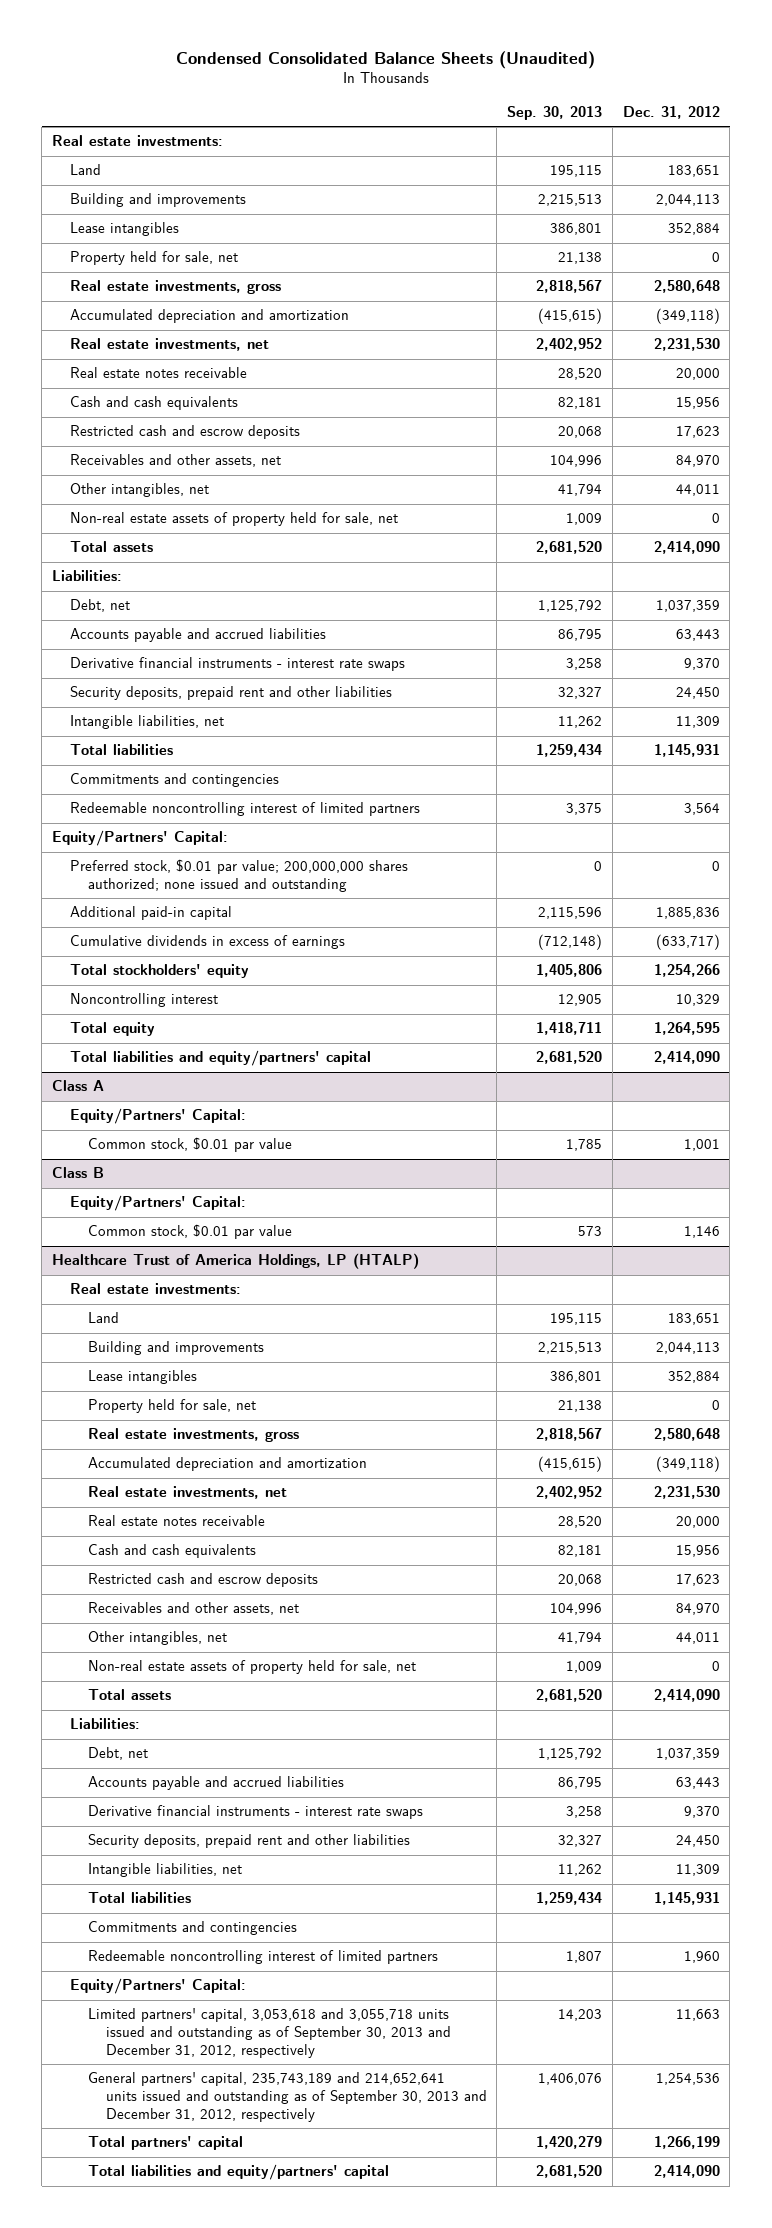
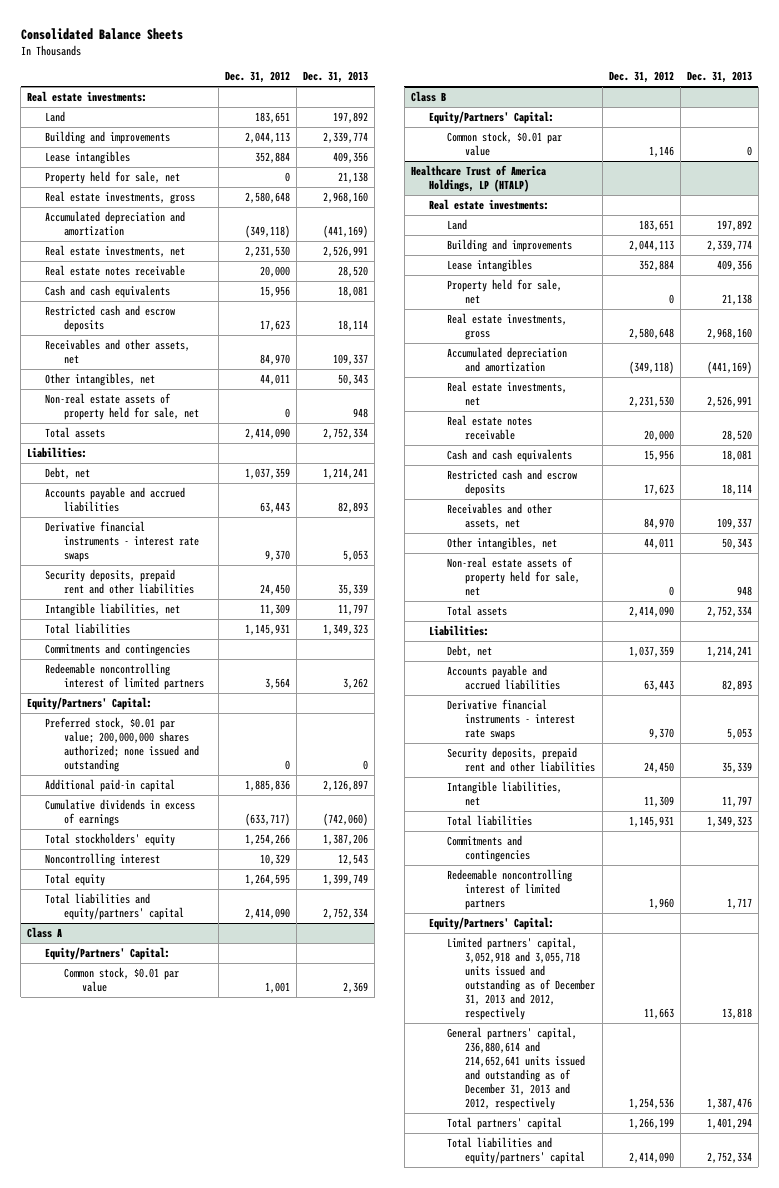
[175,50,595,69] Condensed Consolidated Balance Sheets (Unaudited) -> [20,27,183,40] Consolidated Balance Sheets
[507,105,603,120] Sep. 30, 2013 -> none
none -> [303,71,369,84] Dec. 31, 2013
[87,2008,451,2058] Limited partners' capital, 3,053,618 and 3,055,718 units issued and outstanding as of September 30, 2013 and December 31, 2012, respectively -> [447,937,596,1021] Limited partners' capital, 3,052,918 and 3,055,718 units issued and outstanding as of December 31, 2013 and 2012, respectively
[87,2072,487,2122] General partners' capital, 235,743,189 and 214,652,641 units issued and outstanding as of September 30, 2013 and December 31, 2012, respectively -> [447,1027,586,1111] General partners' capital, 236,880,614 and 214,652,641 units issued and outstanding as of December 31, 2013 and 2012, respectively

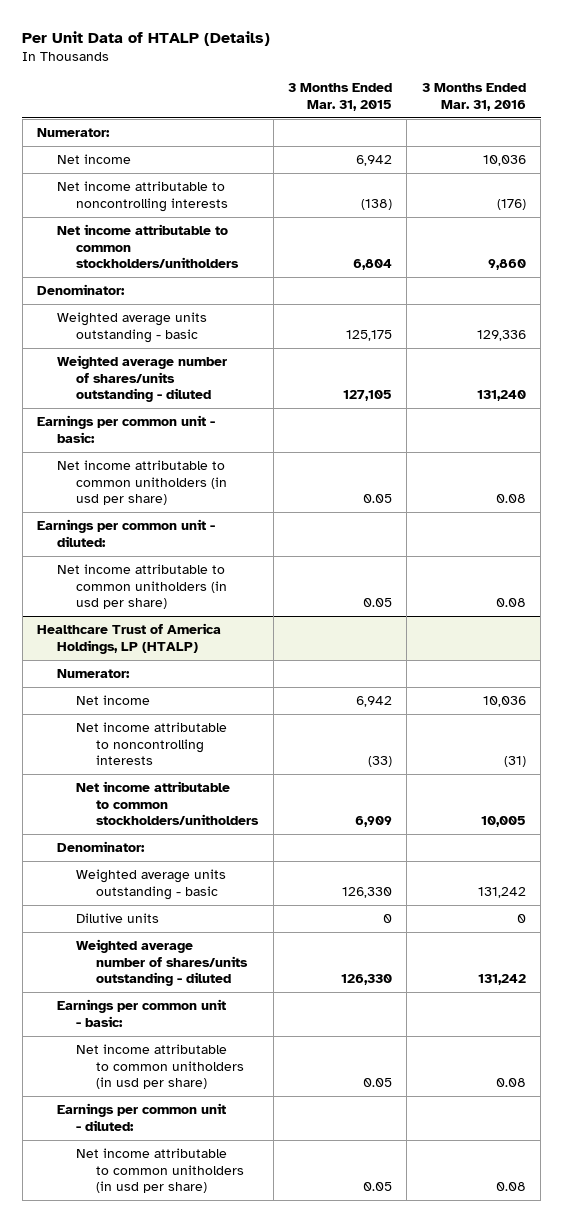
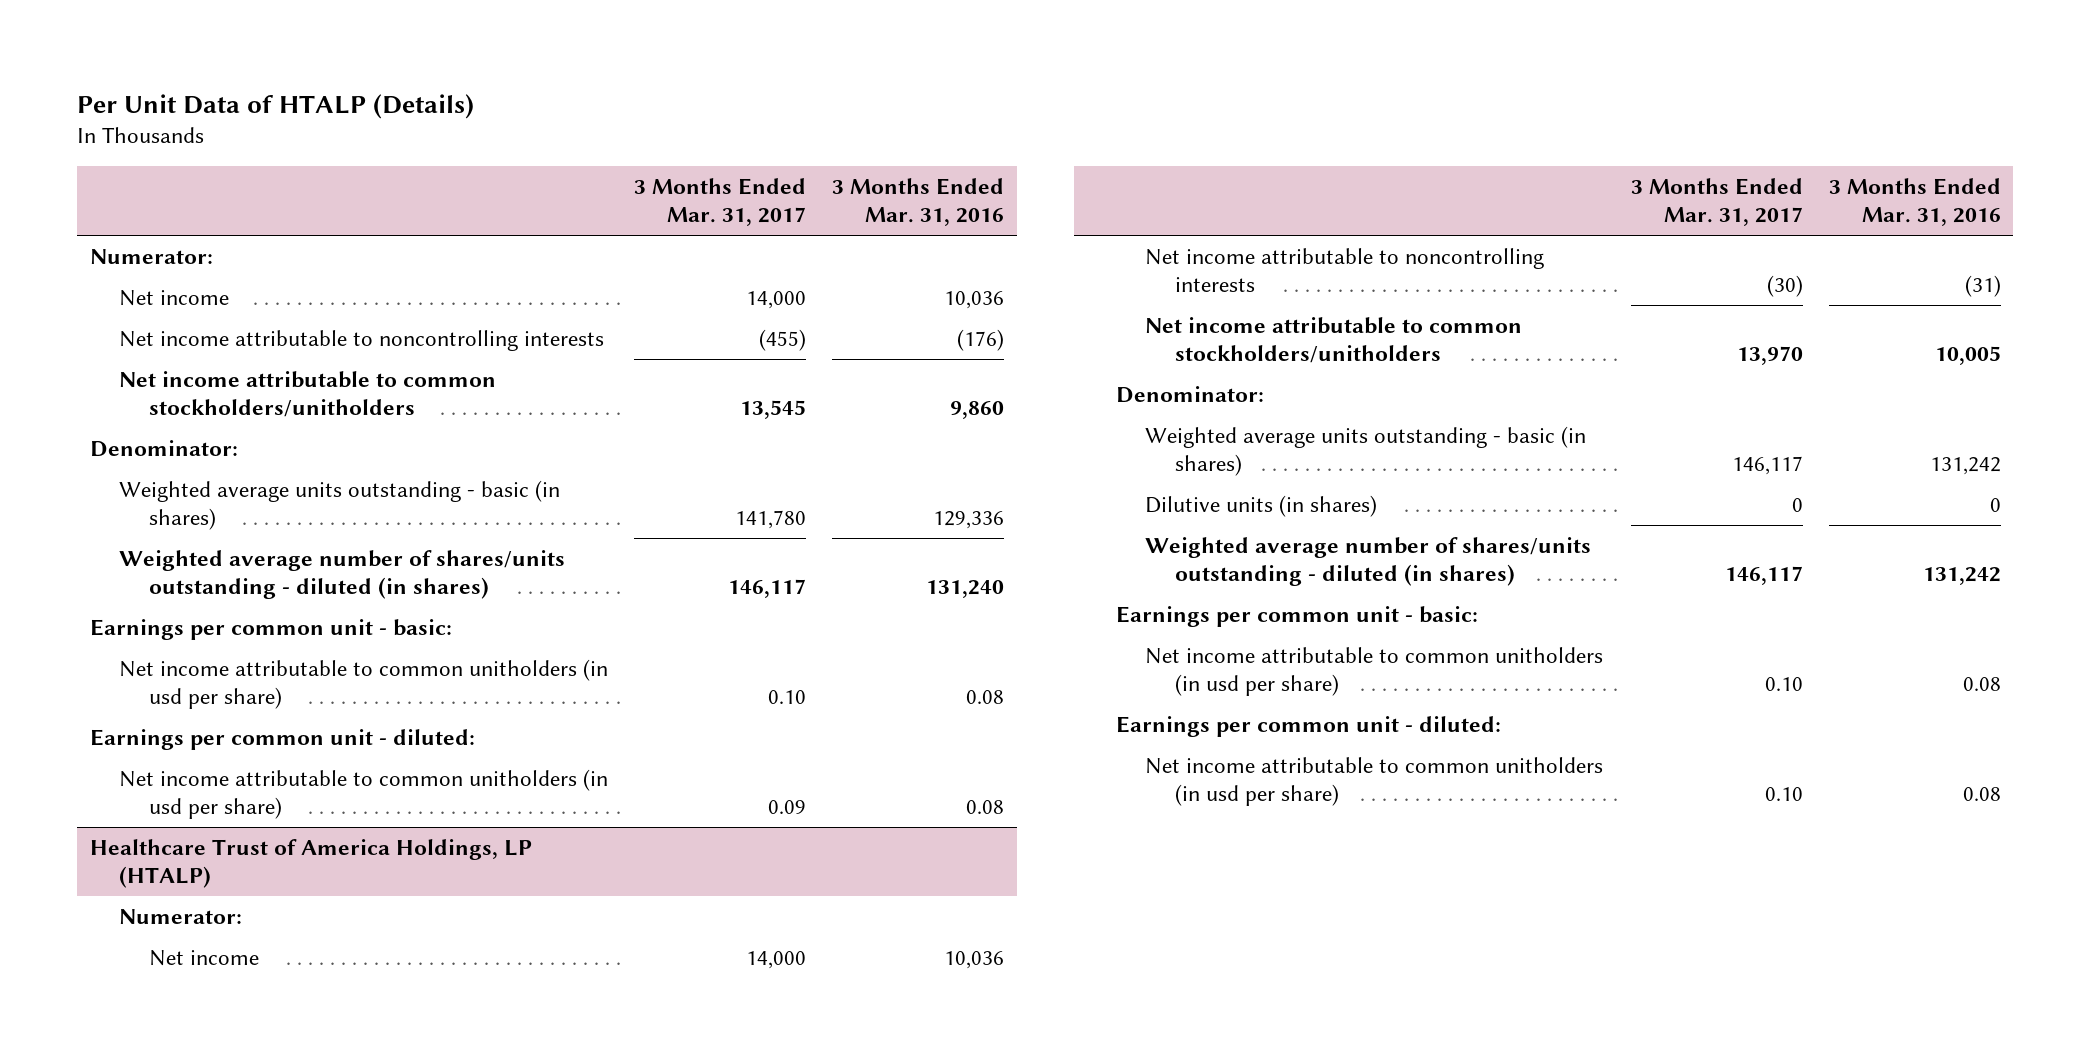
[287,83,392,111] 3 Months Ended Mar. 31, 2015 -> none
none -> [634,178,807,227] 3 Months Ended Mar. 31, 2017
[56,312,207,343] Weighted average units outstanding - basic -> [119,479,561,530] Weighted average units outstanding - basic (in shares)
[56,355,227,403] Weighted average number of shares/units outstanding - diluted -> [119,549,566,599] Weighted average number of shares/units outstanding - diluted (in shares)
[76,869,227,900] Weighted average units outstanding - basic -> [1145,425,1587,476] Weighted average units outstanding - basic (in shares)
[76,913,160,924] Dilutive units -> [1145,494,1378,517] Dilutive units (in shares)
[76,939,249,987] Weighted average number of shares/units outstanding - diluted -> [1145,536,1592,586] Weighted average number of shares/units outstanding - diluted (in shares)

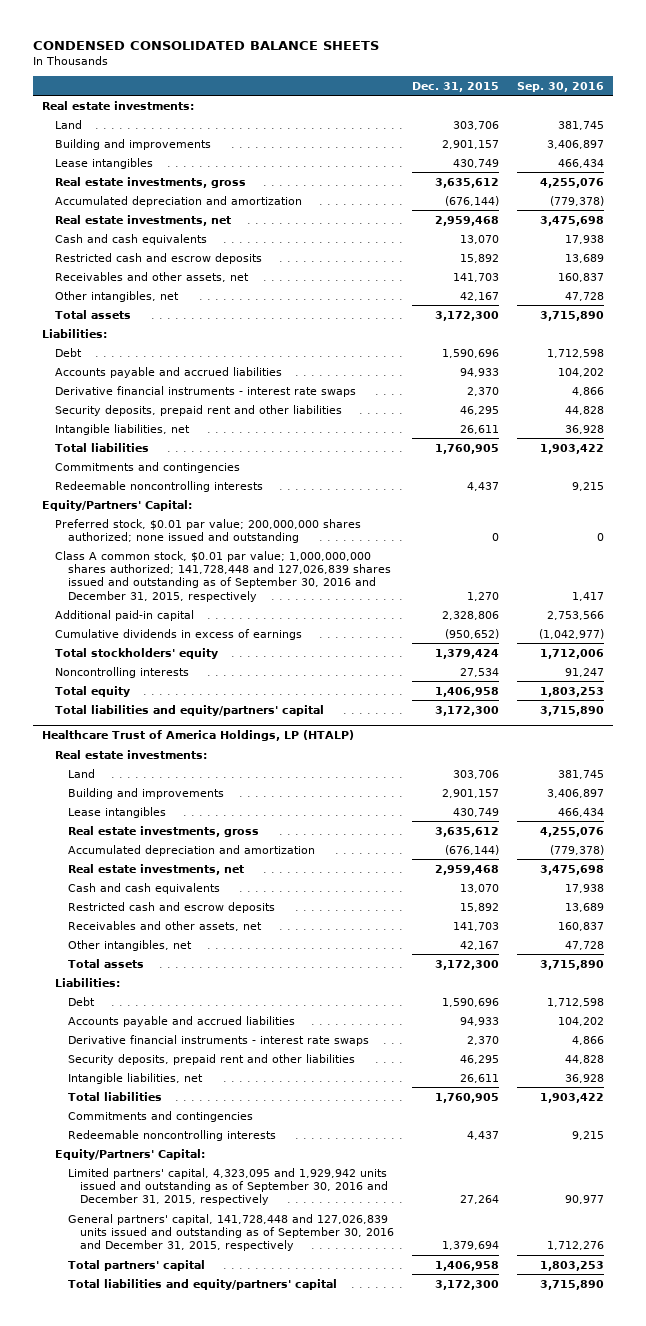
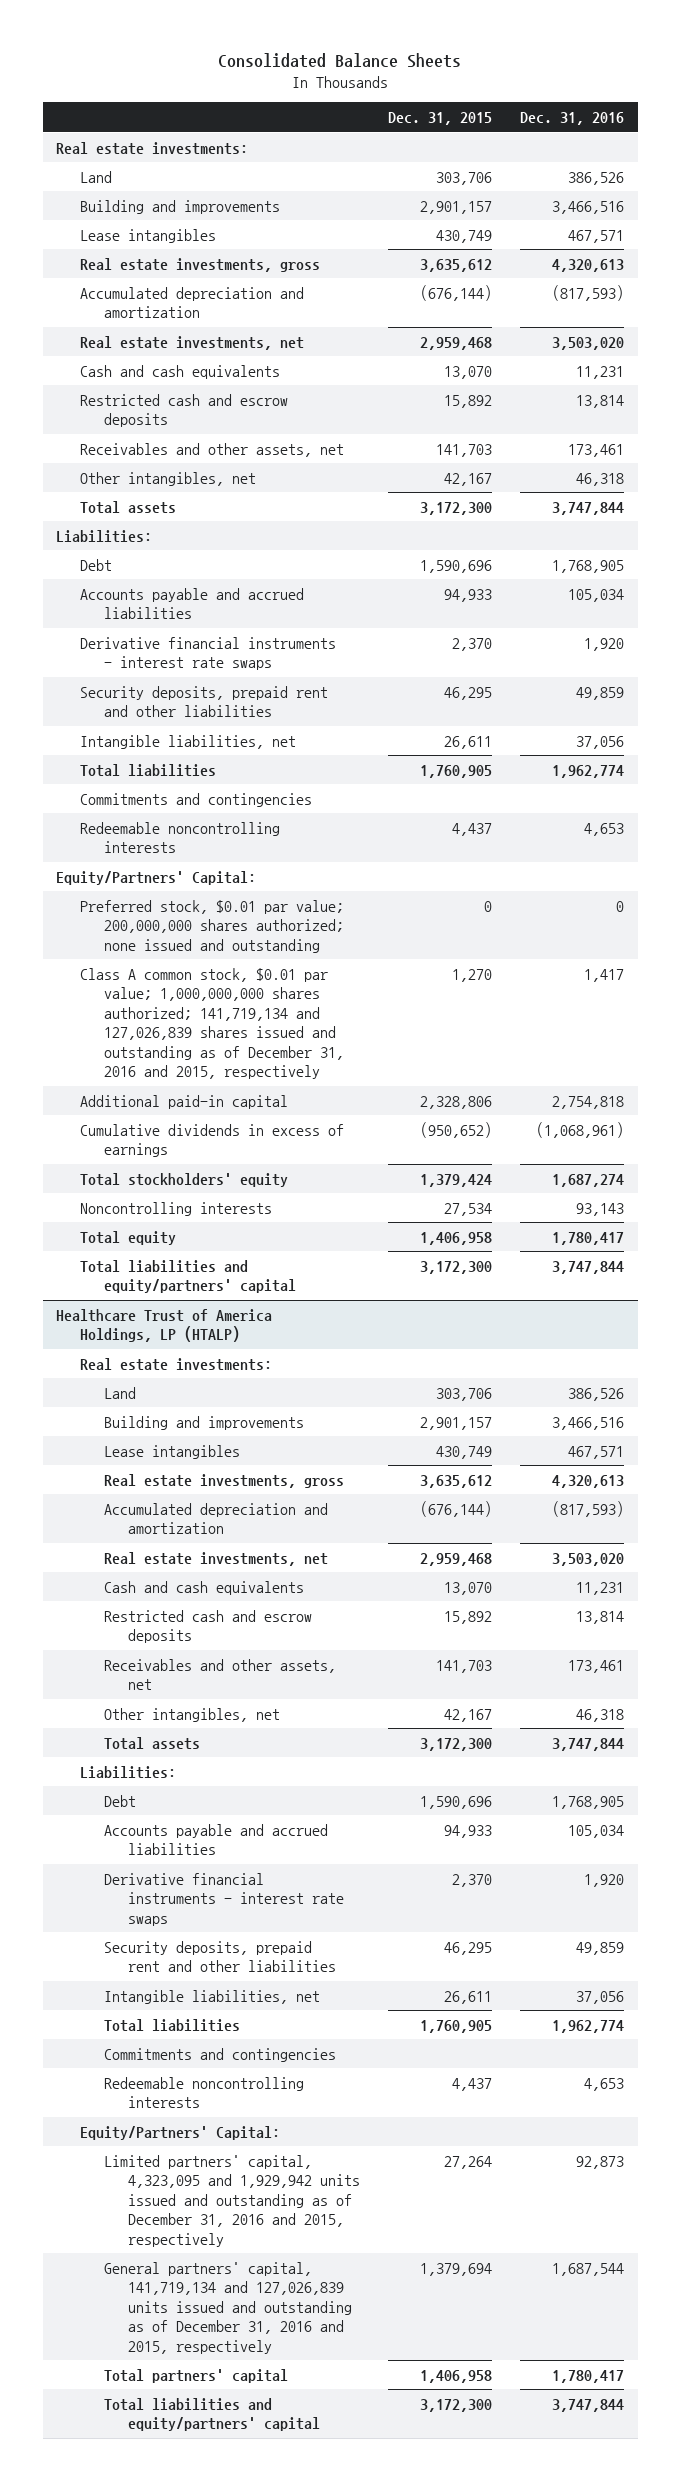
[33,41,380,51] CONDENSED CONSOLIDATED BALANCE SHEETS -> [218,53,462,69] Consolidated Balance Sheets
[516,81,604,92] Sep. 30, 2016 -> none
none -> [519,111,624,125] Dec. 31, 2016
[54,550,391,602] Class A common stock, $0.01 par value; 1,000,000,000 shares authorized; 141,728,448 and 127,026,839 shares issued and outstanding as of September 30, 2016 and December 31, 2015, respectively -> [80,967,345,1080] Class A common stock, $0.01 par value; 1,000,000,000 shares authorized; 141,719,134 and 127,026,839 shares issued and outstanding as of December 31, 2016 and 2015, respectively
[67,1167,389,1206] Limited partners' capital, 4,323,095 and 1,929,942 units issued and outstanding as of September 30, 2016 and December 31, 2015, respectively -> [104,2154,361,2247] Limited partners' capital, 4,323,095 and 1,929,942 units issued and outstanding as of December 31, 2016 and 2015, respectively
[67,1213,395,1252] General partners' capital, 141,728,448 and 127,026,839 units issued and outstanding as of September 30, 2016 and December 31, 2015, respectively -> [104,2261,353,2354] General partners' capital, 141,719,134 and 127,026,839 units issued and outstanding as of December 31, 2016 and 2015, respectively

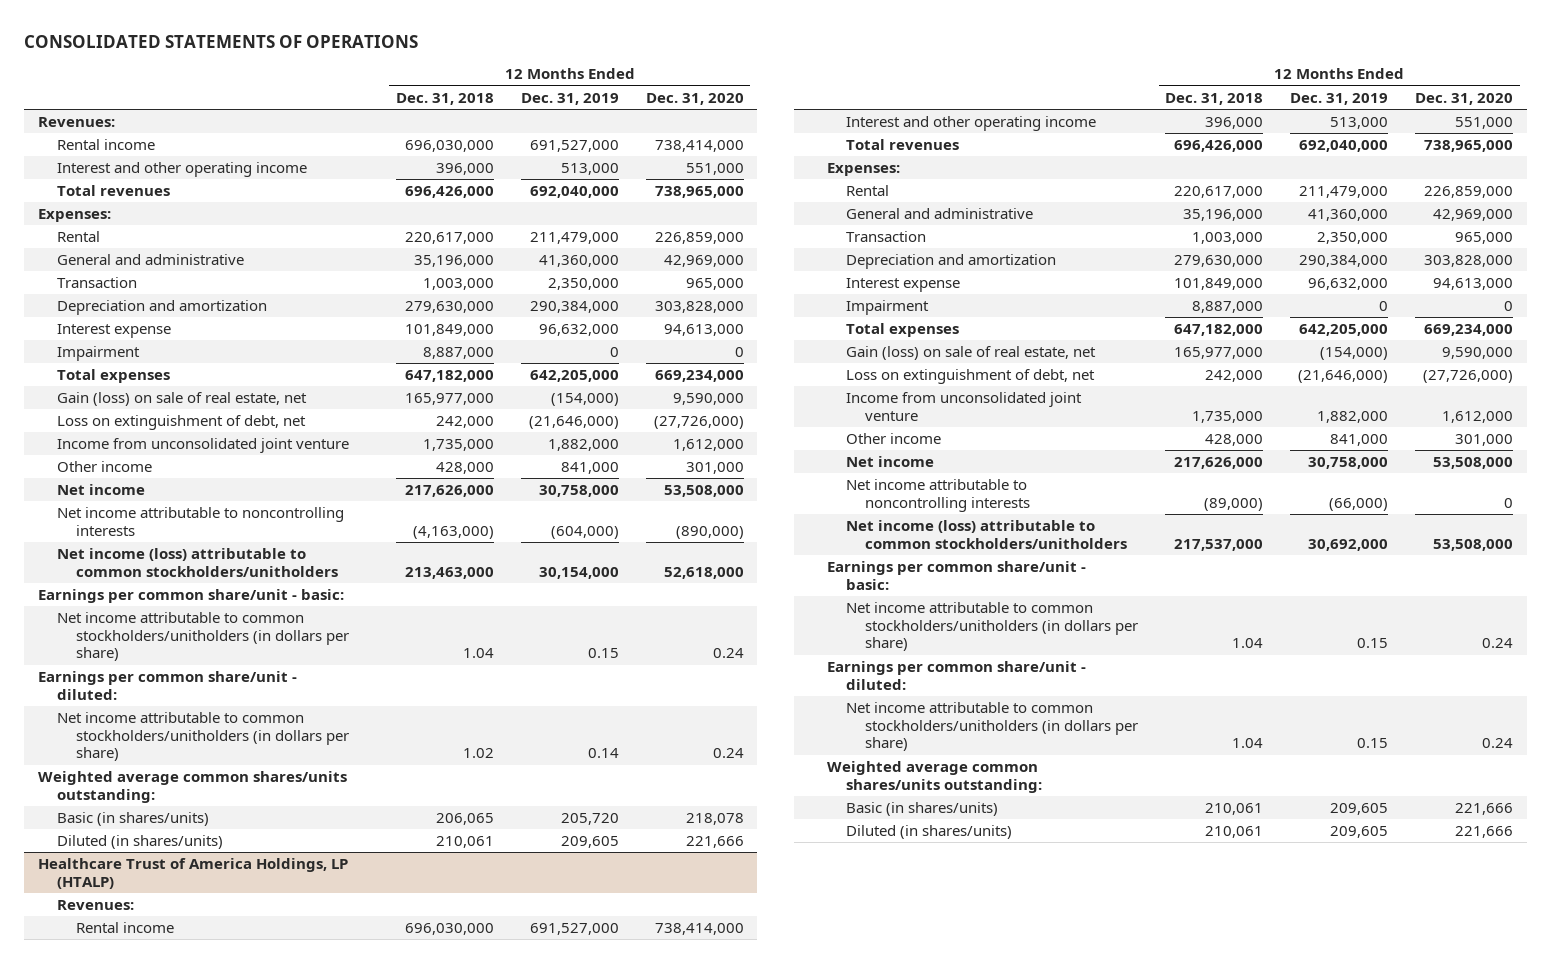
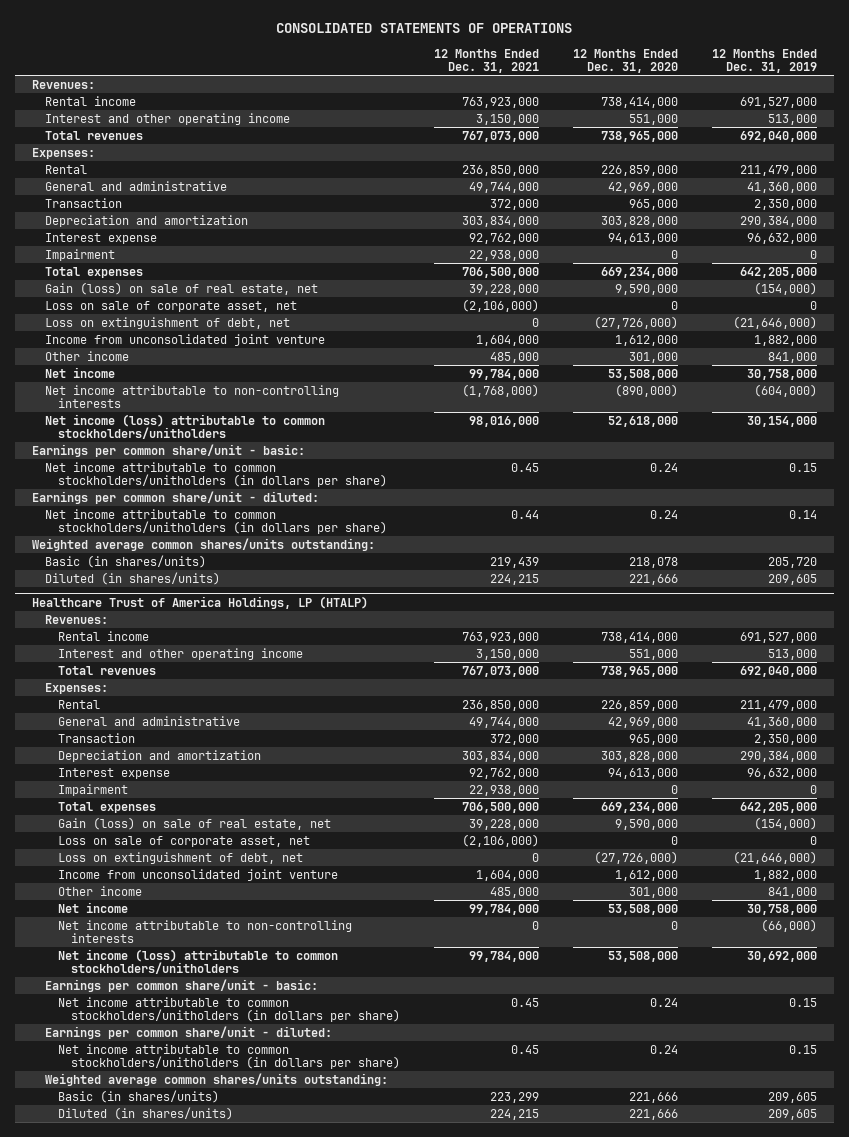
[395,92,494,105] Dec. 31, 2018 -> none
none -> [433,48,539,74] 12 Months Ended Dec. 31, 2021
none -> [44,300,297,312] Loss on sale of corporate asset, net
[57,507,345,536] Net income attributable to noncontrolling interests -> [44,384,339,409] Net income attributable to non-controlling interests
none -> [57,835,310,847] Loss on sale of corporate asset, net
[846,479,1031,512] Net income attributable to noncontrolling interests -> [57,919,352,944] Net income attributable to non-controlling interests

